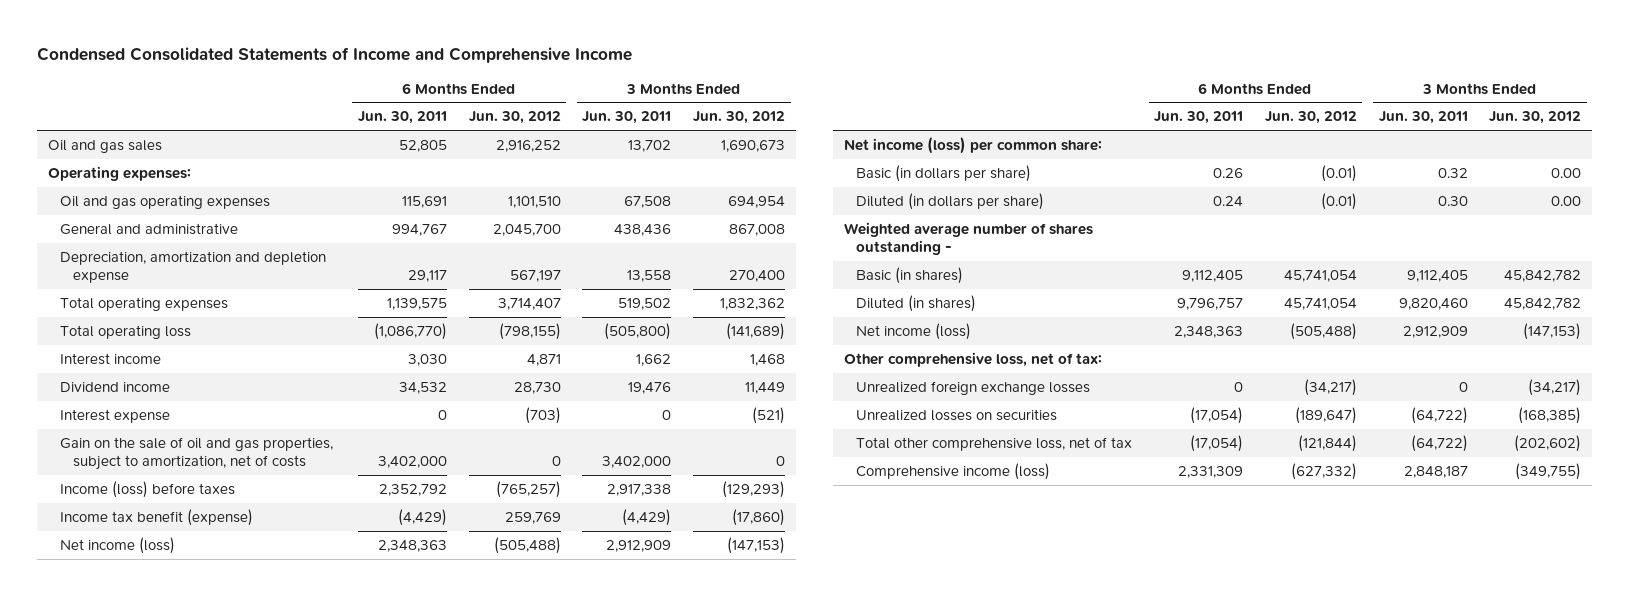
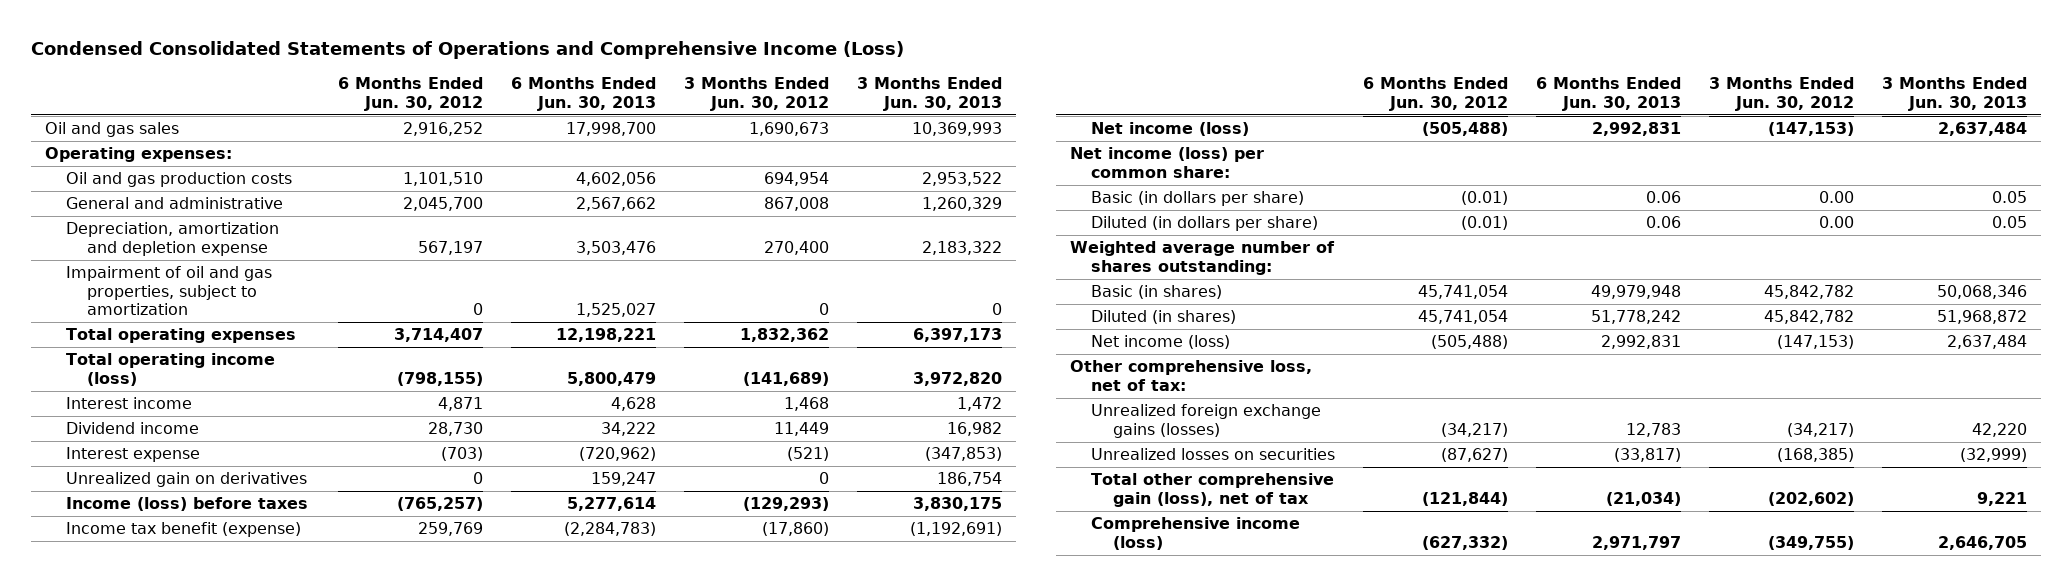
[36,46,632,63] Condensed Consolidated Statements of Income and Comprehensive Income -> [30,41,904,60] Condensed Consolidated Statements of Operations and Comprehensive Income (Loss)
[357,111,447,125] Jun. 30, 2011 -> none
[582,111,672,125] Jun. 30, 2011 -> none
none -> [511,77,657,111] 6 Months Ended Jun. 30, 2013
none -> [857,77,1003,111] 3 Months Ended Jun. 30, 2013
[60,194,271,209] Oil and gas operating expenses -> [65,172,292,188] Oil and gas production costs
none -> [65,266,272,316] Impairment of oil and gas properties, subject to amortization
[60,324,192,339] Total operating loss -> [65,353,275,386] Total operating income (loss)
[60,436,334,471] Gain on the sale of oil and gas properties, subject to amortization, net of costs -> none
none -> [65,472,307,488] Unrealized gain on derivatives
[843,221,1093,256] Weighted average number of shares outstanding - -> [1069,241,1335,275] Weighted average number of shares outstanding:
[856,380,1091,395] Unrealized foreign exchange losses -> [1091,404,1322,438] Unrealized foreign exchange gains (losses)
[1294,406,1357,424] (189,647) -> [1441,448,1509,463] (87,627)
[856,436,1133,451] Total other comprehensive loss, net of tax -> [1091,473,1335,507] Total other comprehensive gain (loss), net of tax

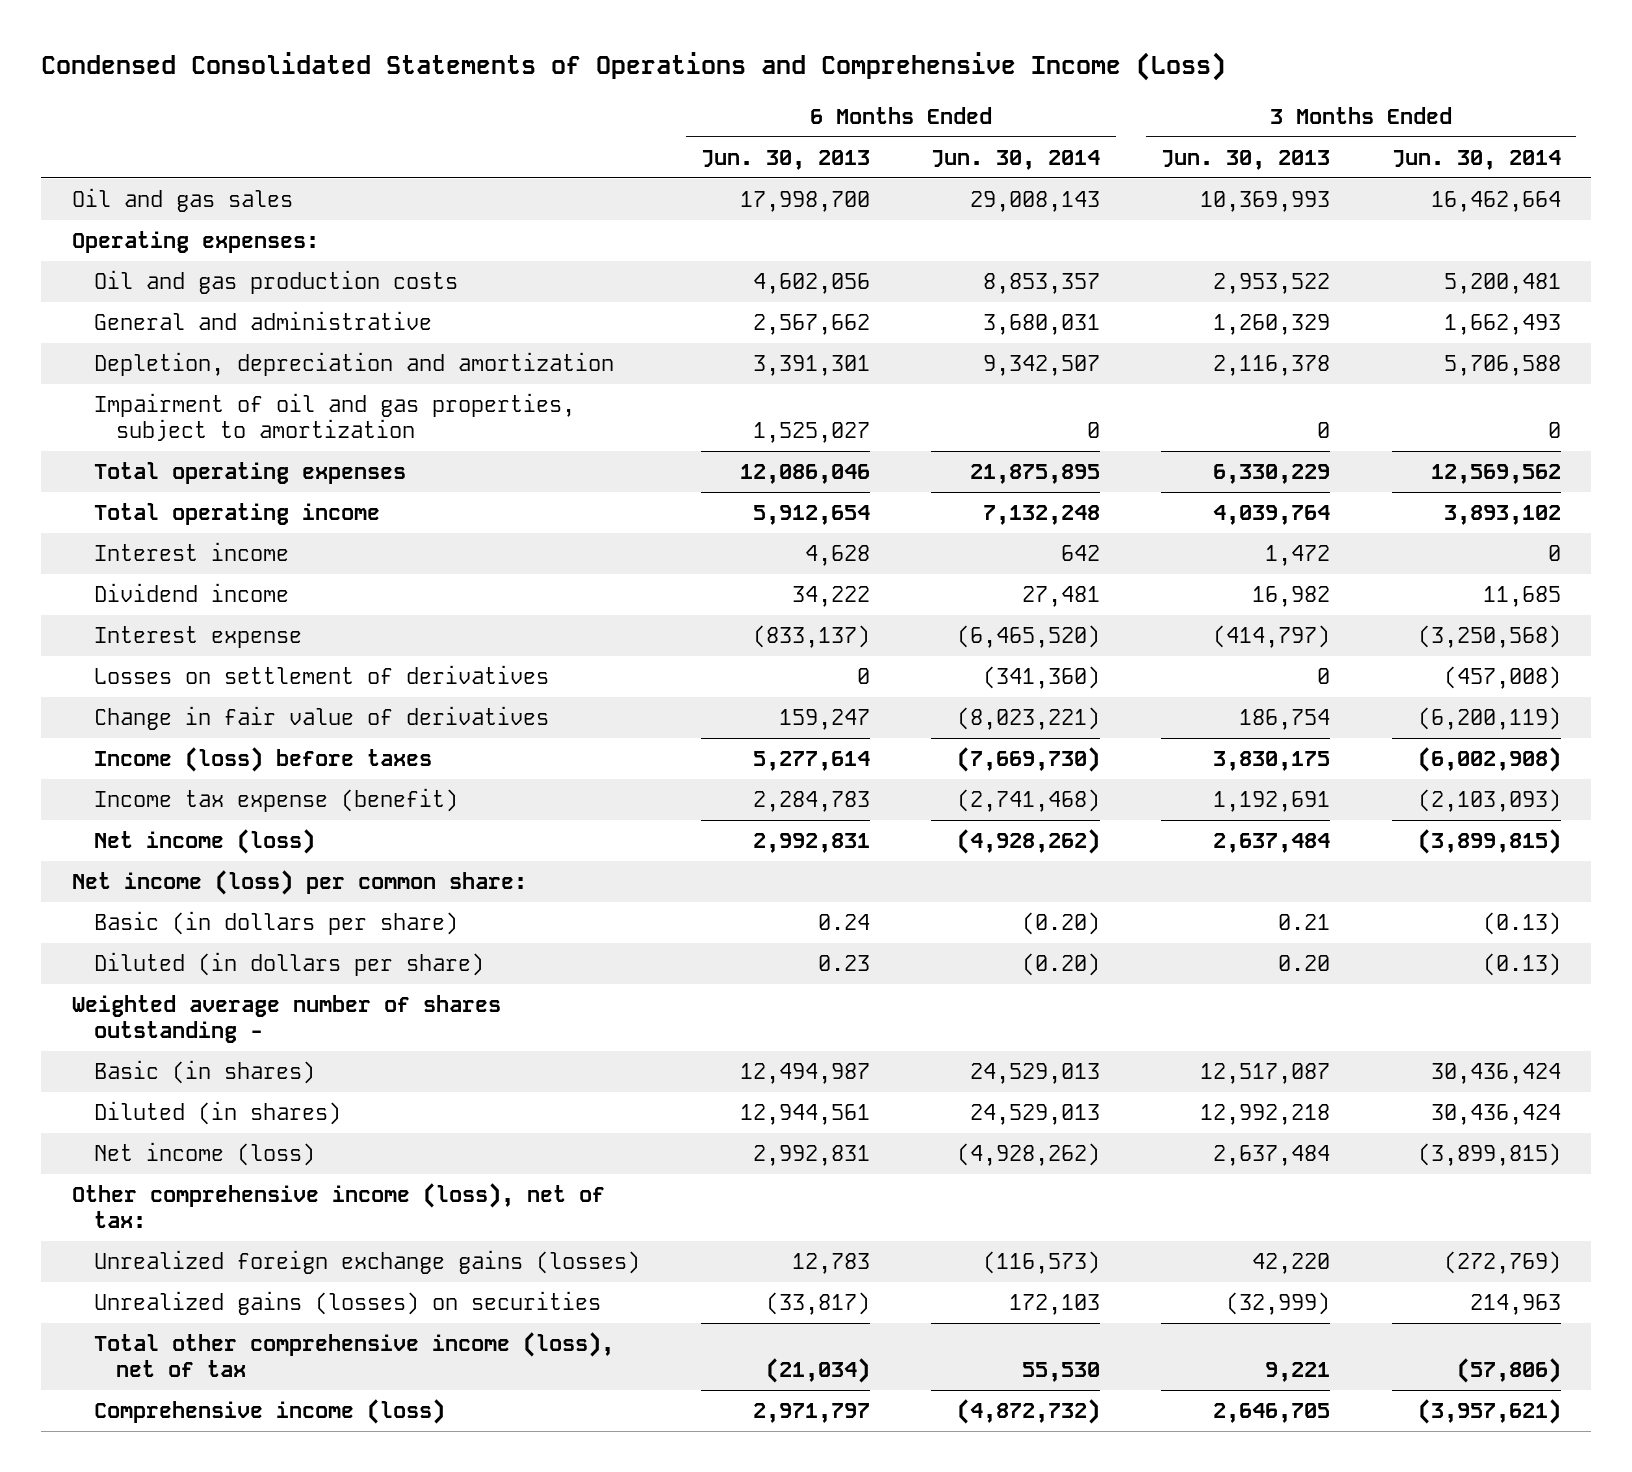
[338,77,484,111] 6 Months Ended Jun. 30, 2012 -> none
[684,77,830,111] 3 Months Ended Jun. 30, 2012 -> none
none -> [931,149,1101,170] Jun. 30, 2014
none -> [1391,149,1561,170] Jun. 30, 2014
[65,222,279,256] Depreciation, amortization and depletion expense -> [93,352,614,377] Depletion, depreciation and amortization
[576,240,657,255] 3,503,476 -> [753,355,871,377] 3,391,301
[922,240,1003,255] 2,183,322 -> [1213,355,1331,377] 2,116,378
[556,328,657,343] 12,198,221 -> [740,464,871,485] 12,086,046
[913,328,1003,343] 6,397,173 -> [1213,464,1331,485] 6,330,229
[65,353,275,386] Total operating income (loss) -> [93,503,380,526] Total operating income
[567,371,657,386] 5,800,479 -> [753,505,871,526] 5,912,654
[913,371,1003,386] 3,972,820 -> [1213,505,1331,526] 4,039,764
[579,447,657,462] (720,962) -> [753,625,871,649] (833,137)
[925,447,1003,462] (347,853) -> [1213,625,1331,649] (414,797)
none -> [93,665,549,685] Losses on settlement of derivatives
[65,472,307,488] Unrealized gain on derivatives -> [93,706,549,731] Change in fair value of derivatives
[65,522,301,538] Income tax benefit (expense) -> [93,788,458,813] Income tax expense (benefit)
[564,522,657,537] (2,284,783) -> [753,791,871,813] 2,284,783
[910,522,1003,537] (1,192,691) -> [1213,791,1331,813] 1,192,691
[1646,191,1682,204] 0.06 -> [818,914,871,931] 0.24
[1992,191,2028,204] 0.05 -> [1278,914,1331,931] 0.21
[1646,216,1682,229] 0.06 -> [818,955,871,972] 0.23
[1992,216,2028,229] 0.05 -> [1278,955,1331,972] 0.20
[1069,241,1335,275] Weighted average number of shares outstanding: -> [71,995,501,1044] Weighted average number of shares outstanding -
[1591,285,1682,300] 49,979,948 -> [740,1063,871,1085] 12,494,987
[1937,285,2028,300] 50,068,346 -> [1200,1063,1331,1085] 12,517,087
[1591,310,1682,325] 51,778,242 -> [740,1104,871,1126] 12,944,561
[1937,310,2028,325] 51,968,872 -> [1200,1104,1331,1126] 12,992,218
[1069,360,1312,391] Other comprehensive loss, net of tax: -> [71,1183,605,1229] Other comprehensive income (loss), net of tax:
[1091,448,1336,461] Unrealized losses on securities -> [93,1291,601,1316] Unrealized gains (losses) on securities
[1091,473,1335,507] Total other comprehensive gain (loss), net of tax -> [93,1332,614,1378] Total other comprehensive income (loss), net of tax

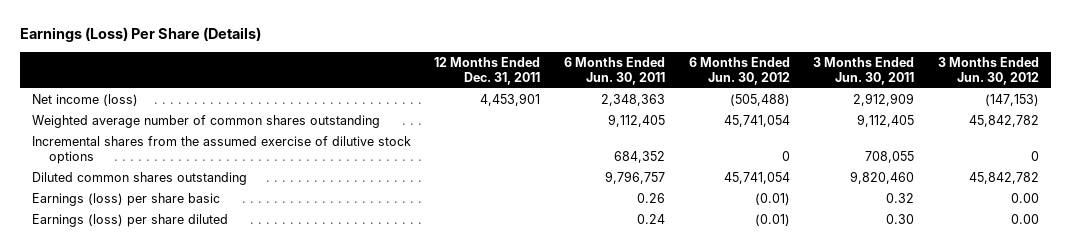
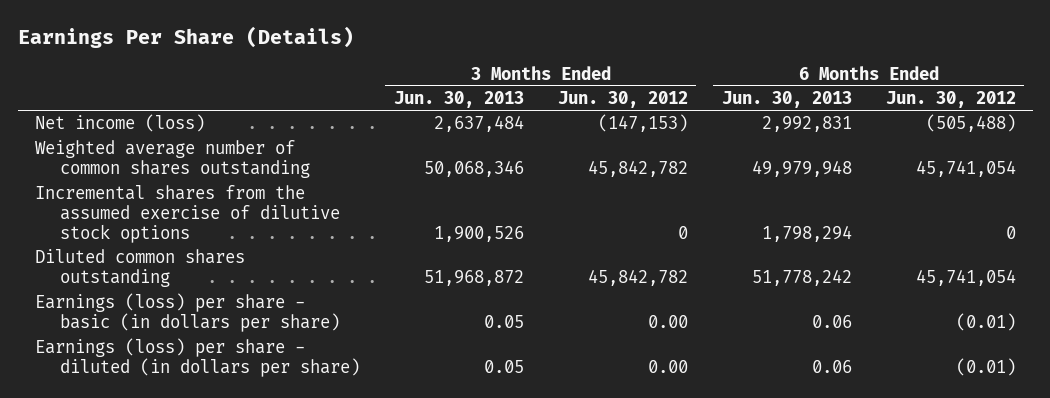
[19,27,261,43] Earnings (Loss) Per Share (Details) -> [17,26,354,49] Earnings Per Share (Details)
[434,57,541,85] 12 Months Ended Dec. 31, 2011 -> none
[563,57,665,85] 6 Months Ended Jun. 30, 2011 -> none
[813,57,915,85] 3 Months Ended Jun. 30, 2011 -> none
none -> [393,91,524,109] Jun. 30, 2013
none -> [721,91,852,109] Jun. 30, 2013
[31,193,220,207] Earnings (loss) per share basic -> [34,293,340,333] Earnings (loss) per share - basic (in dollars per share)
[31,214,228,228] Earnings (loss) per share diluted -> [34,338,360,378] Earnings (loss) per share - diluted (in dollars per share)

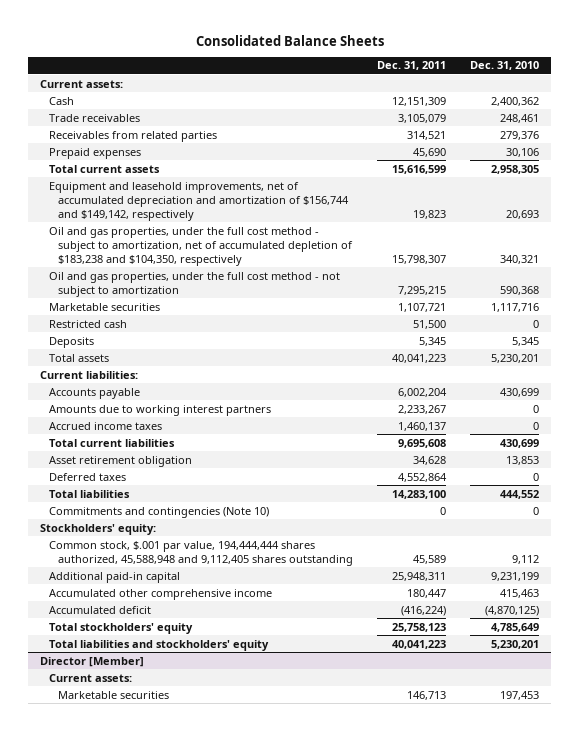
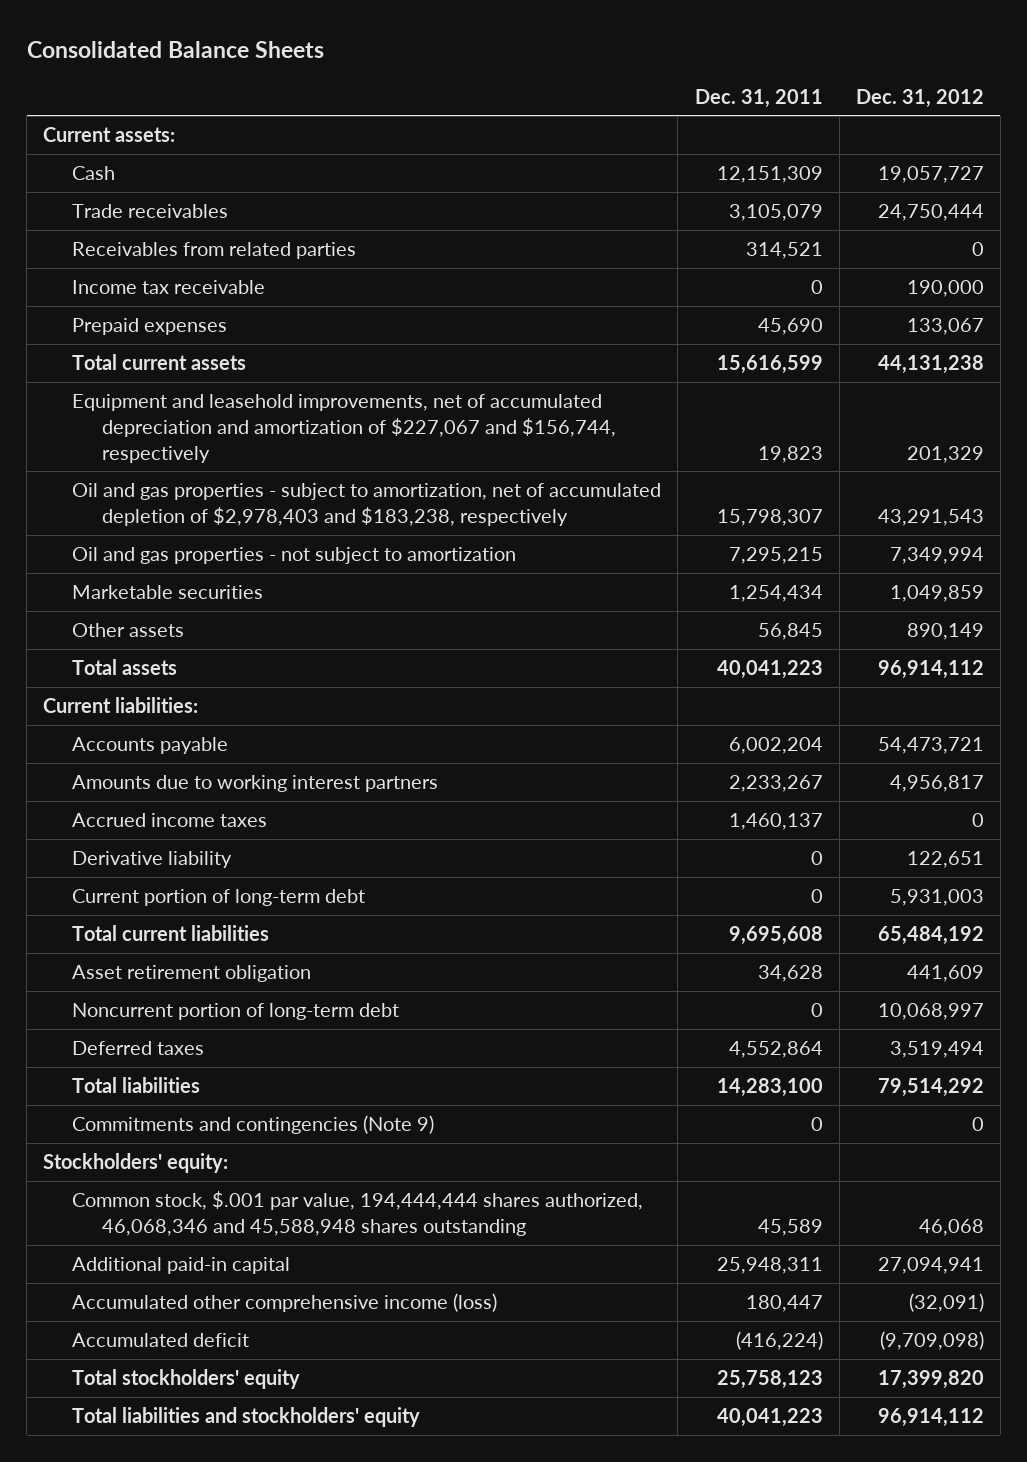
[469,61,539,71] Dec. 31, 2010 -> none
none -> [855,88,984,108] Dec. 31, 2012
none -> [72,280,266,295] Income tax receivable
[48,319,127,328] Restricted cash -> none
[48,336,94,348] Deposits -> none
[48,181,349,221] Equipment and leasehold improvements, net of accumulated depreciation and amortization of $156,744 and $149,142, respectively -> [72,394,616,463] Equipment and leasehold improvements, net of accumulated depreciation and amortization of $227,067 and $156,744, respectively
[48,226,353,266] Oil and gas properties, under the full cost method - subject to amortization, net of accumulated depletion of $183,238 and $104,350, respectively -> [72,483,662,526] Oil and gas properties - subject to amortization, net of accumulated depletion of $2,978,403 and $183,238, respectively
[48,271,340,297] Oil and gas properties, under the full cost method - not subject to amortization -> [72,547,517,565] Oil and gas properties - not subject to amortization
[397,302,446,312] 1,107,721 -> [728,585,823,603] 1,254,434
none -> [72,623,185,638] Other assets
none -> [72,851,233,869] Derivative liability
none -> [72,889,366,907] Current portion of long-term debt
none -> [72,1003,400,1021] Noncurrent portion of long-term debt
[48,506,269,518] Commitments and contingencies (Note 10) -> [72,1115,435,1135] Commitments and contingencies (Note 9)
[48,540,353,566] Common stock, $.001 par value, 194,444,444 shares authorized, 45,588,948 and 9,112,405 shares outstanding -> [72,1191,644,1236] Common stock, $.001 par value, 194,444,444 shares authorized, 46,068,346 and 45,588,948 shares outstanding
[48,588,272,600] Accumulated other comprehensive income -> [72,1293,498,1313] Accumulated other comprehensive income (loss)
[40,656,145,667] Director [Member] -> none
[48,673,132,682] Current assets: -> none
[57,690,169,699] Marketable securities -> none

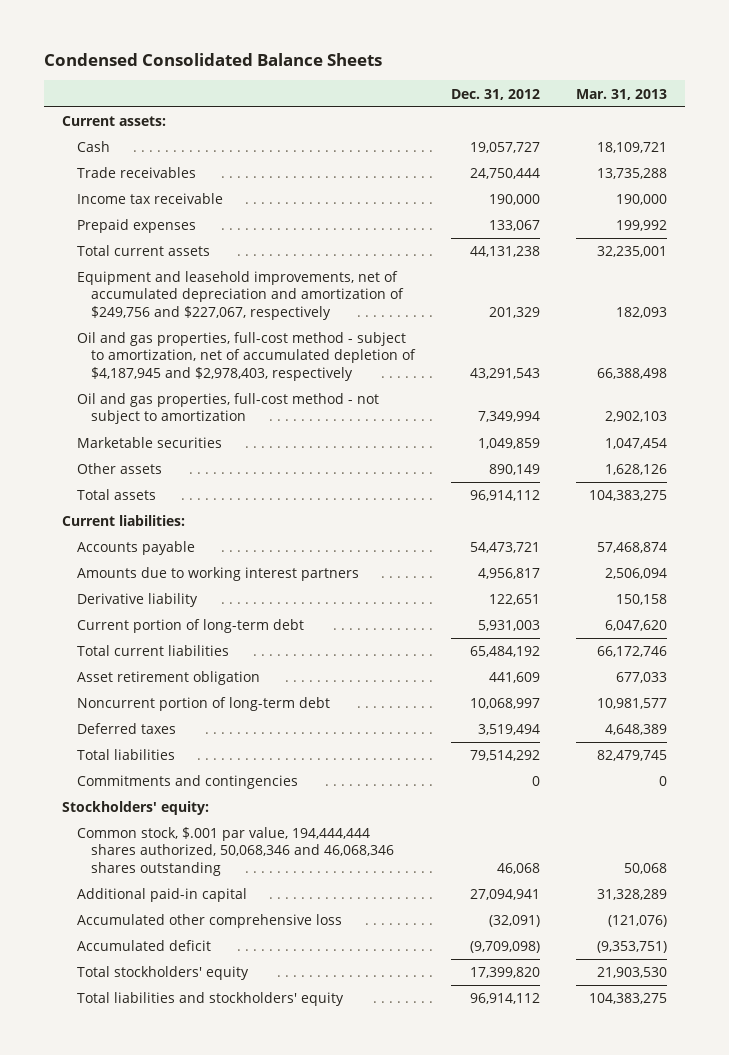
[26,40,324,58] Consolidated Balance Sheets -> [44,53,383,67] Condensed Consolidated Balance Sheets
[694,88,823,108] Dec. 31, 2011 -> none
none -> [575,88,667,100] Mar. 31, 2013
[72,242,357,260] Receivables from related parties -> none
[72,394,616,463] Equipment and leasehold improvements, net of accumulated depreciation and amortization of $227,067 and $156,744, respectively -> [76,271,405,320] Equipment and leasehold improvements, net of accumulated depreciation and amortization of $249,756 and $227,067, respectively
[72,483,662,526] Oil and gas properties - subject to amortization, net of accumulated depletion of $2,978,403 and $183,238, respectively -> [76,332,417,381] Oil and gas properties, full-cost method - subject to amortization, net of accumulated depletion of $4,187,945 and $2,978,403, respectively
[72,547,517,565] Oil and gas properties - not subject to amortization -> [76,393,379,425] Oil and gas properties, full-cost method - not subject to amortization
[72,813,268,828] Accrued income taxes -> none
[72,1115,435,1135] Commitments and contingencies (Note 9) -> [76,775,298,790] Commitments and contingencies
[72,1191,644,1236] Common stock, $.001 par value, 194,444,444 shares authorized, 46,068,346 and 45,588,948 shares outstanding -> [76,827,395,876] Common stock, $.001 par value, 194,444,444 shares authorized, 50,068,346 and 46,068,346 shares outstanding
[72,1293,498,1313] Accumulated other comprehensive income (loss) -> [76,914,342,929] Accumulated other comprehensive loss

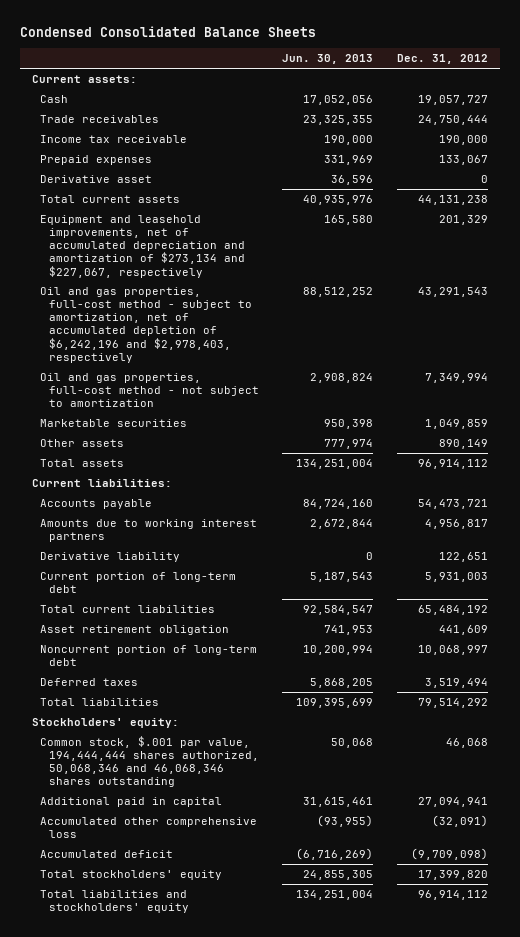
[575,88,667,100] Mar. 31, 2013 -> none
none -> [282,54,374,65] Jun. 30, 2013
none -> [40,174,153,183] Derivative asset
[76,271,405,320] Equipment and leasehold improvements, net of accumulated depreciation and amortization of $249,756 and $227,067, respectively -> [40,214,245,278] Equipment and leasehold improvements, net of accumulated depreciation and amortization of $273,134 and $227,067, respectively
[76,332,417,381] Oil and gas properties, full-cost method - subject to amortization, net of accumulated depletion of $4,187,945 and $2,978,403, respectively -> [40,286,252,363] Oil and gas properties, full-cost method - subject to amortization, net of accumulated depletion of $6,242,196 and $2,978,403, respectively
[76,775,298,790] Commitments and contingencies -> none
[76,888,247,903] Additional paid-in capital -> [40,796,223,807] Additional paid in capital

